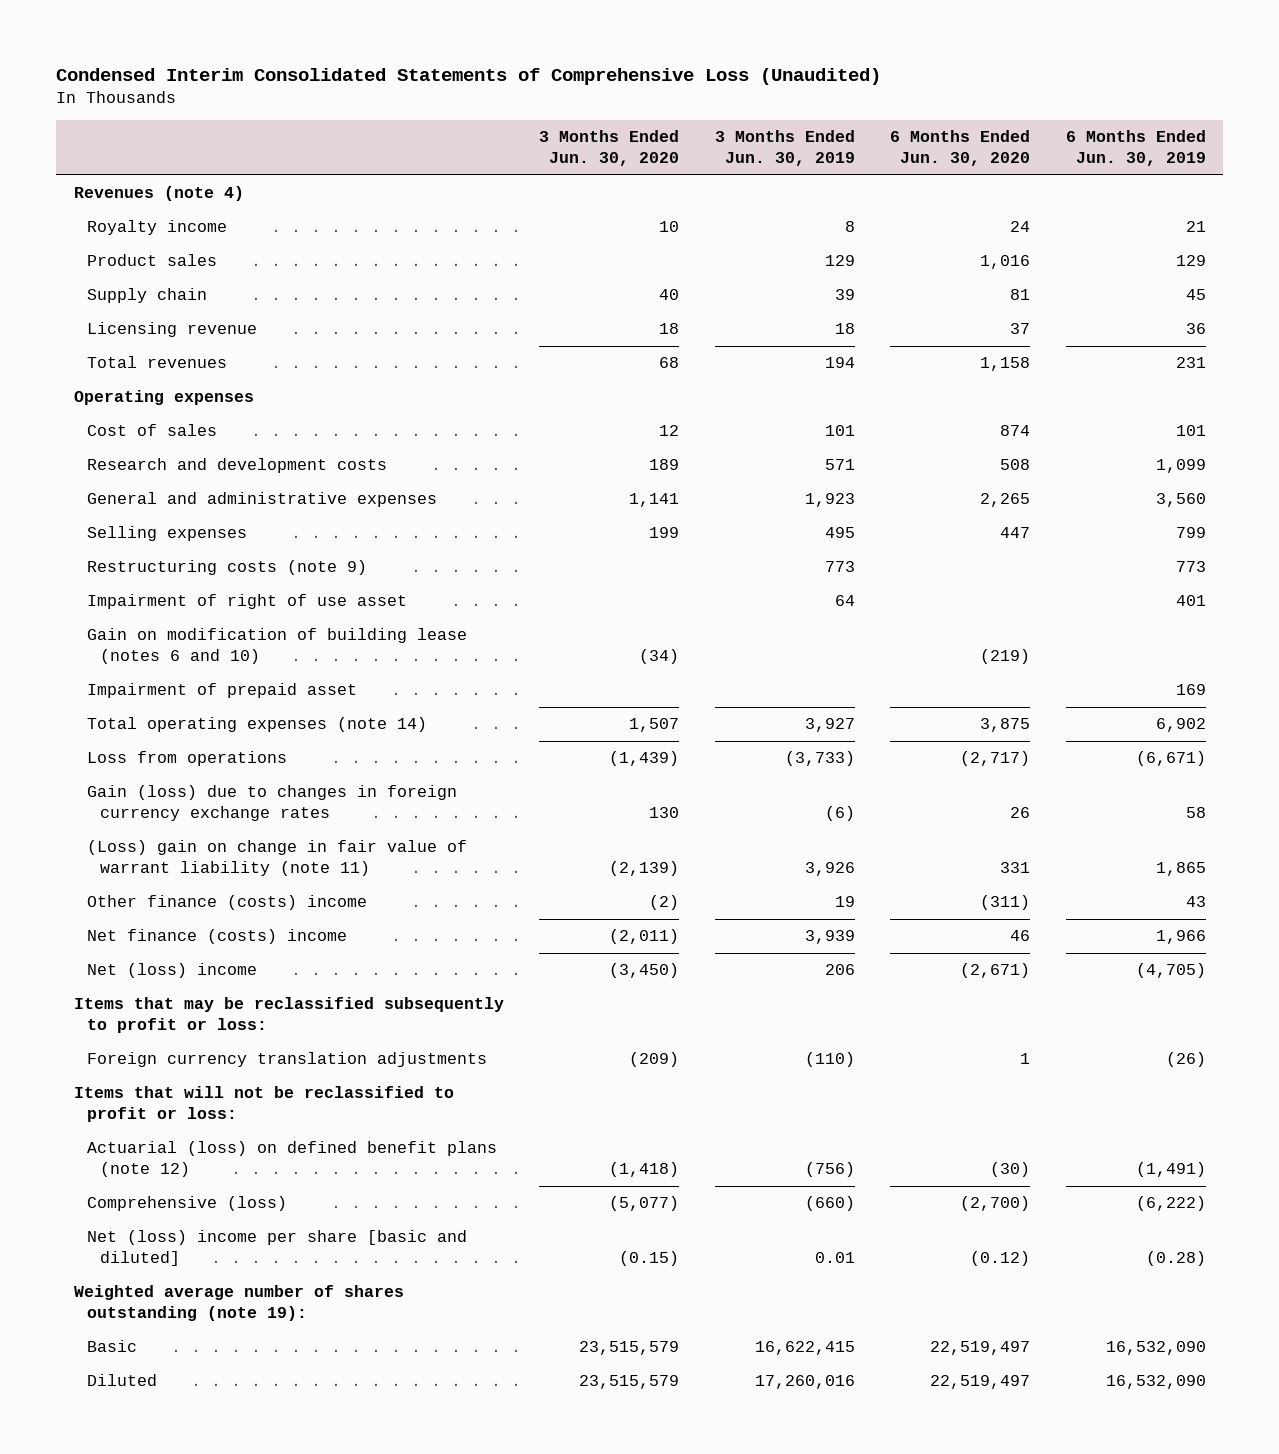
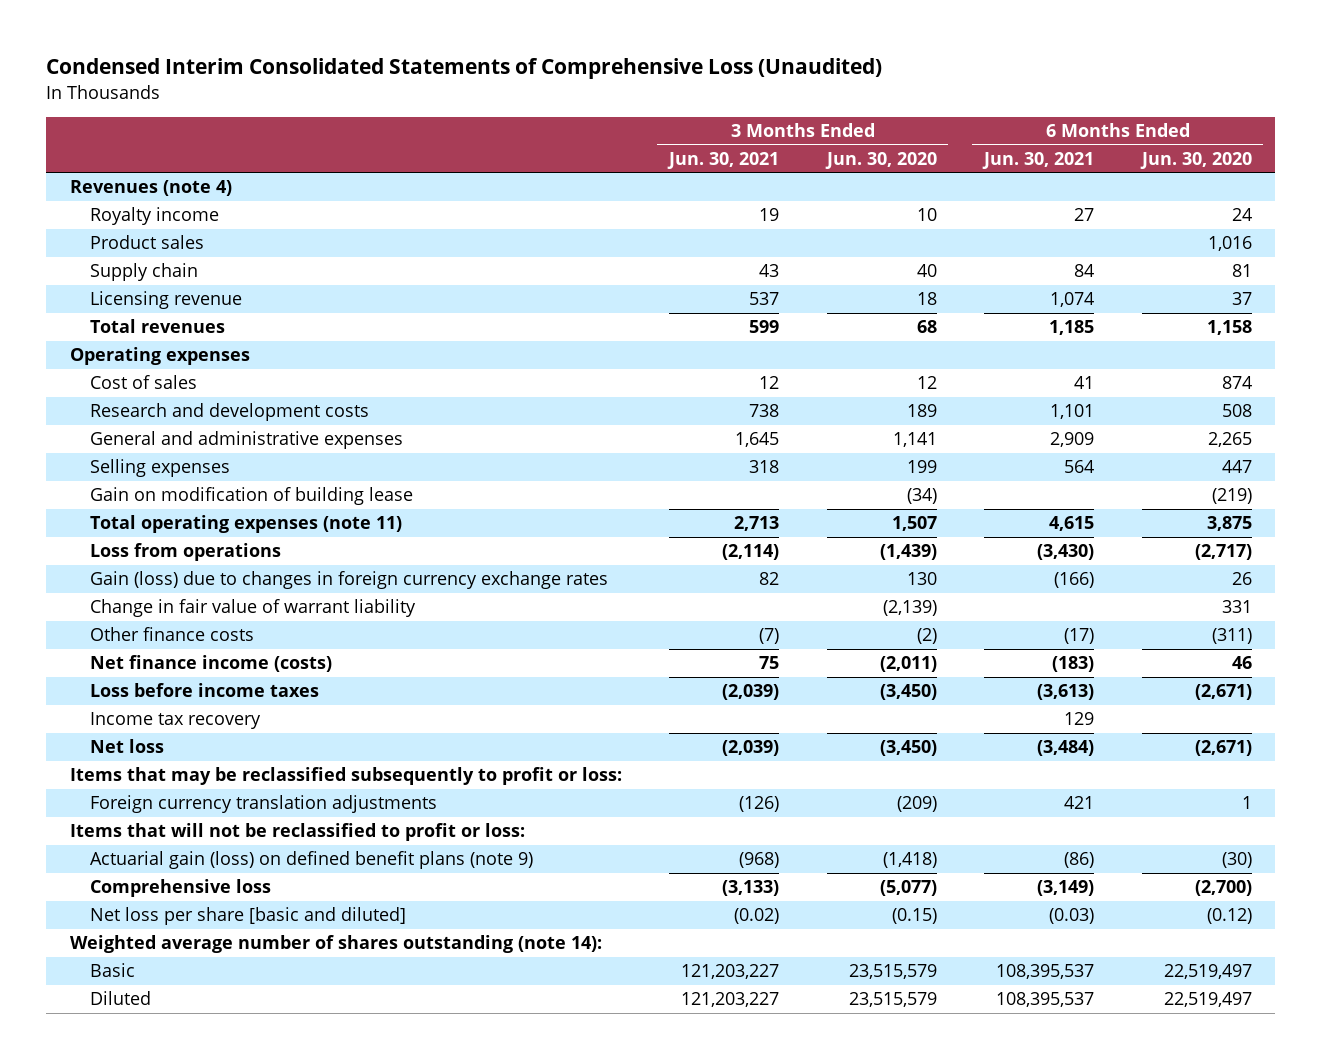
[714,129,855,167] 3 Months Ended Jun. 30, 2019 -> none
[1065,129,1206,167] 6 Months Ended Jun. 30, 2019 -> none
none -> [667,151,780,169] Jun. 30, 2021
none -> [982,151,1095,169] Jun. 30, 2021
[86,560,367,576] Restructuring costs (note 9) -> none
[86,594,407,610] Impairment of right of use asset -> none
[86,683,357,699] Impairment of prepaid asset -> none
[86,628,467,665] Gain on modification of building lease (notes 6 and 10) -> [89,487,413,506] Gain on modification of building lease
[86,717,427,733] Total operating expenses (note 14) -> [89,515,402,534] Total operating expenses (note 11)
[86,840,467,877] (Loss) gain on change in fair value of warrant liability (note 11) -> [89,599,416,618] Change in fair value of warrant liability
[86,895,367,911] Other finance (costs) income -> [89,627,254,642] Other finance costs
[86,929,347,945] Net finance (costs) income -> [89,655,332,673] Net finance income (costs)
none -> [89,683,319,698] Loss before income taxes
none -> [89,712,261,730] Income tax recovery
[86,963,257,979] Net (loss) income -> [89,739,164,754] Net loss
[86,1141,497,1178] Actuarial (loss) on defined benefit plans (note 12) -> [89,851,533,870] Actuarial gain (loss) on defined benefit plans (note 9)
[86,1196,287,1212] Comprehensive (loss) -> [89,879,271,898] Comprehensive loss
[86,1230,467,1267] Net (loss) income per share [basic and diluted] -> [89,907,406,926] Net loss per share [basic and diluted]
[73,1285,404,1322] Weighted average number of shares outstanding (note 19): -> [69,935,602,954] Weighted average number of shares outstanding (note 14):

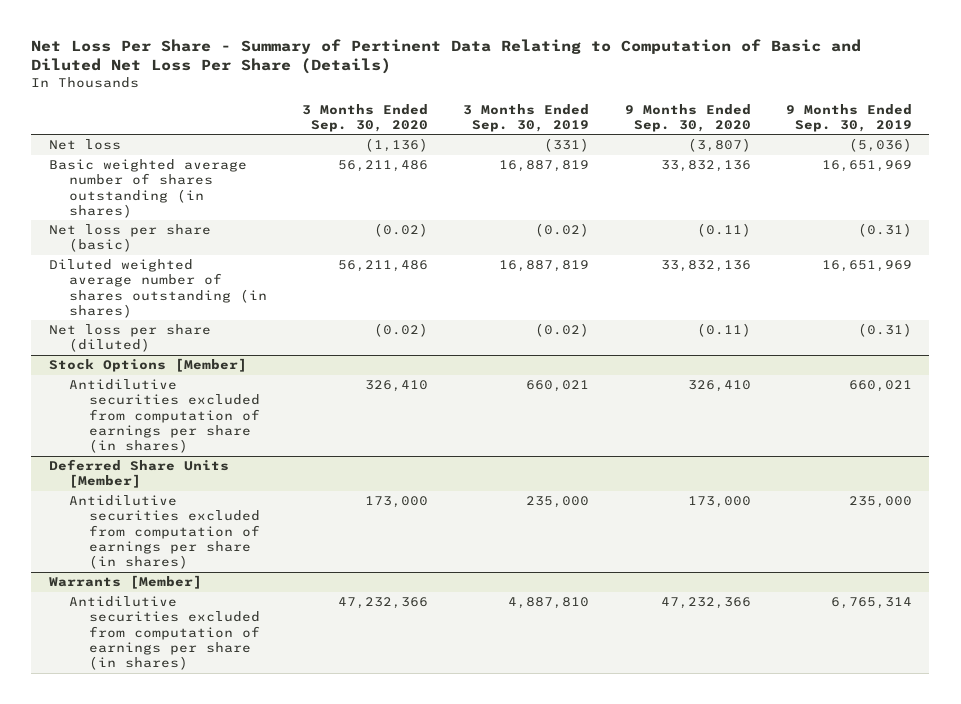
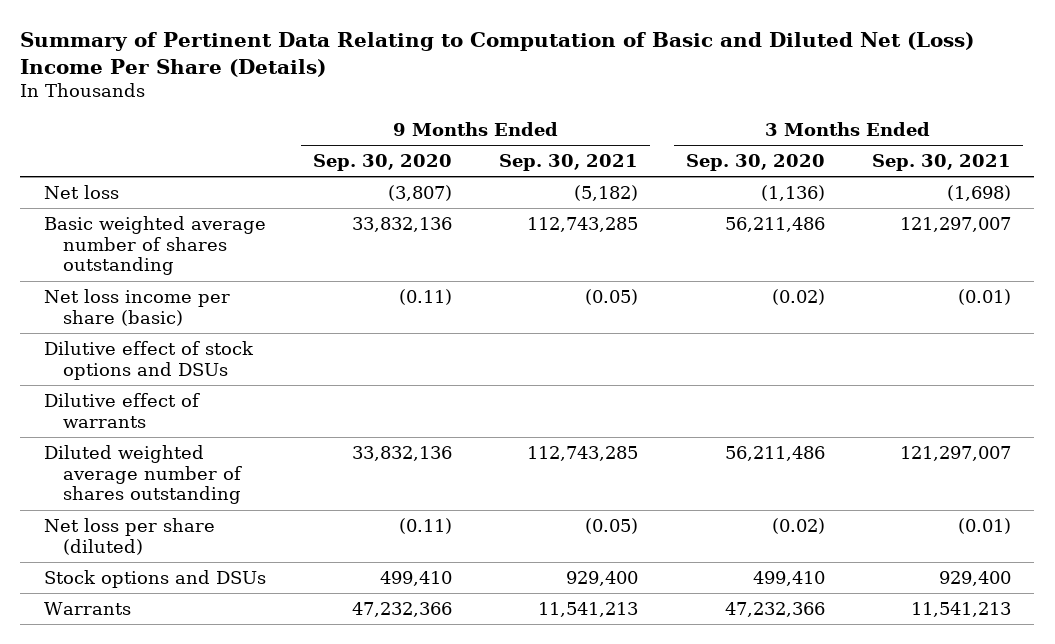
[31,38,862,75] Net Loss Per Share - Summary of Pertinent Data Relating to Computation of Basic and Diluted Net Loss Per Share (Details) -> [20,32,975,78] Summary of Pertinent Data Relating to Computation of Basic and Diluted Net (Loss) Income Per Share (Details)
[463,103,590,132] 3 Months Ended Sep. 30, 2019 -> none
[785,103,912,132] 9 Months Ended Sep. 30, 2019 -> none
none -> [499,154,639,172] Sep. 30, 2021
none -> [871,154,1011,172] Sep. 30, 2021
[48,159,247,218] Basic weighted average number of shares outstanding (in shares) -> [44,215,267,276] Basic weighted average number of shares outstanding
[48,224,211,253] Net loss per share (basic) -> [44,288,231,326] Net loss income per share (basic)
none -> [44,340,255,380] Dilutive effect of stock options and DSUs
none -> [44,392,201,428] Dilutive effect of warrants
[48,259,267,318] Diluted weighted average number of shares outstanding (in shares) -> [44,444,242,505] Diluted weighted average number of shares outstanding
[48,358,247,373] Stock Options [Member] -> none
[68,379,260,454] Antidilutive securities excluded from computation of earnings per share (in shares) -> none
[48,459,229,489] Deferred Share Units [Member] -> none
[68,495,260,570] Antidilutive securities excluded from computation of earnings per share (in shares) -> none
[48,575,202,590] Warrants [Member] -> none
none -> [44,569,267,588] Stock options and DSUs
[68,596,260,671] Antidilutive securities excluded from computation of earnings per share (in shares) -> [44,601,132,615] Warrants

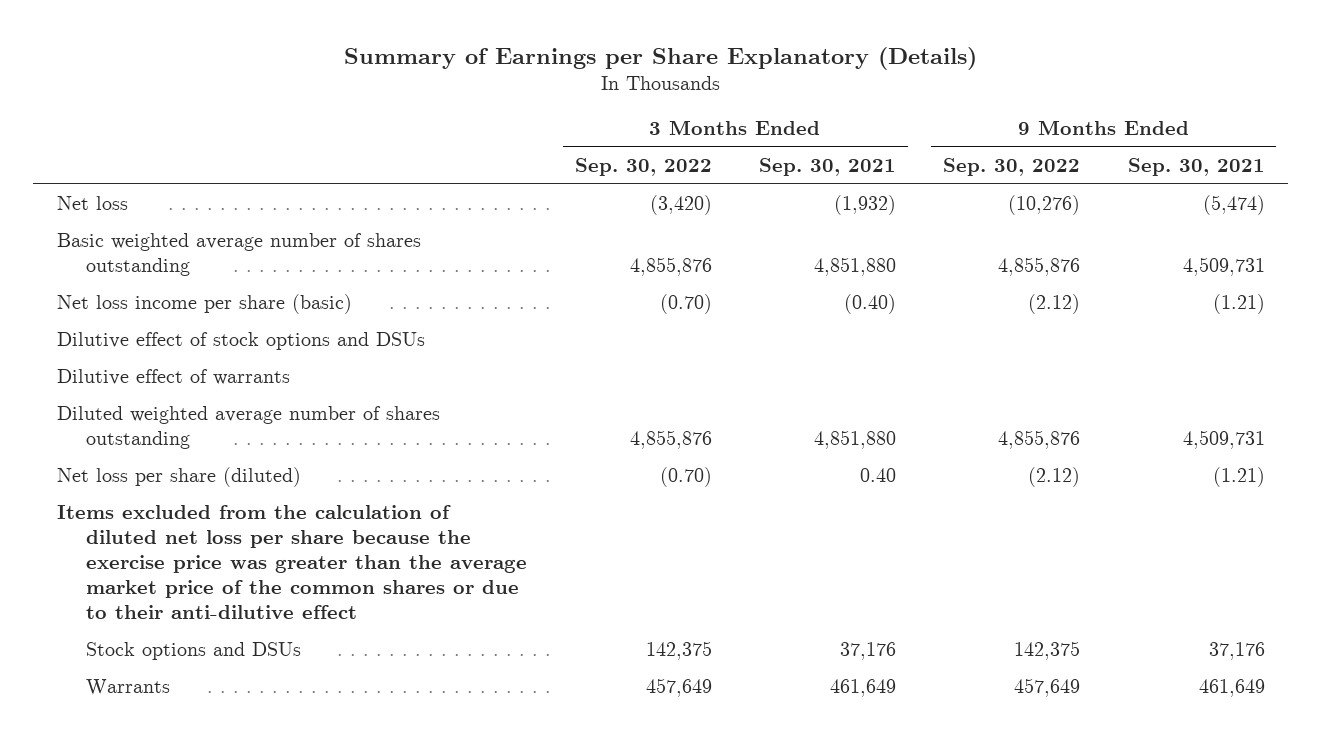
[20,32,975,78] Summary of Pertinent Data Relating to Computation of Basic and Diluted Net (Loss) Income Per Share (Details) -> [343,46,977,70] Summary of Earnings per Share Explanatory (Details)
[313,154,453,172] Sep. 30, 2020 -> none
[685,154,825,172] Sep. 30, 2020 -> none
none -> [574,158,712,177] Sep. 30, 2022
none -> [943,158,1081,177] Sep. 30, 2022
[574,184,639,201] (5,182) -> [1202,195,1265,216] (5,474)
[946,184,1011,201] (1,698) -> [833,195,896,216] (1,932)
[527,216,639,232] 112,743,285 -> [1182,257,1265,277] 4,509,731
[899,216,1011,232] 121,297,007 -> [813,257,896,277] 4,851,880
[585,288,639,305] (0.05) -> [1212,294,1265,315] (1.21)
[957,288,1011,305] (0.01) -> [843,294,896,315] (0.40)
[527,445,639,461] 112,743,285 -> [1182,430,1265,450] 4,509,731
[899,445,1011,461] 121,297,007 -> [813,430,896,450] 4,851,880
[585,517,639,534] (0.05) -> [1212,467,1265,488] (1.21)
[957,517,1011,534] (0.01) -> [859,468,896,483] 0.40
none -> [57,505,528,620] Items excluded from the calculation of diluted net loss per share because the exercise price was greater than the average market price of the common shares or due to their anti-dilutive effect
[566,570,639,586] 929,400 -> [1208,642,1265,661] 37,176
[938,570,1011,586] 929,400 -> [839,642,896,661] 37,176
[538,601,639,617] 11,541,213 -> [1198,679,1265,698] 461,649
[910,601,1011,617] 11,541,213 -> [829,679,896,698] 461,649

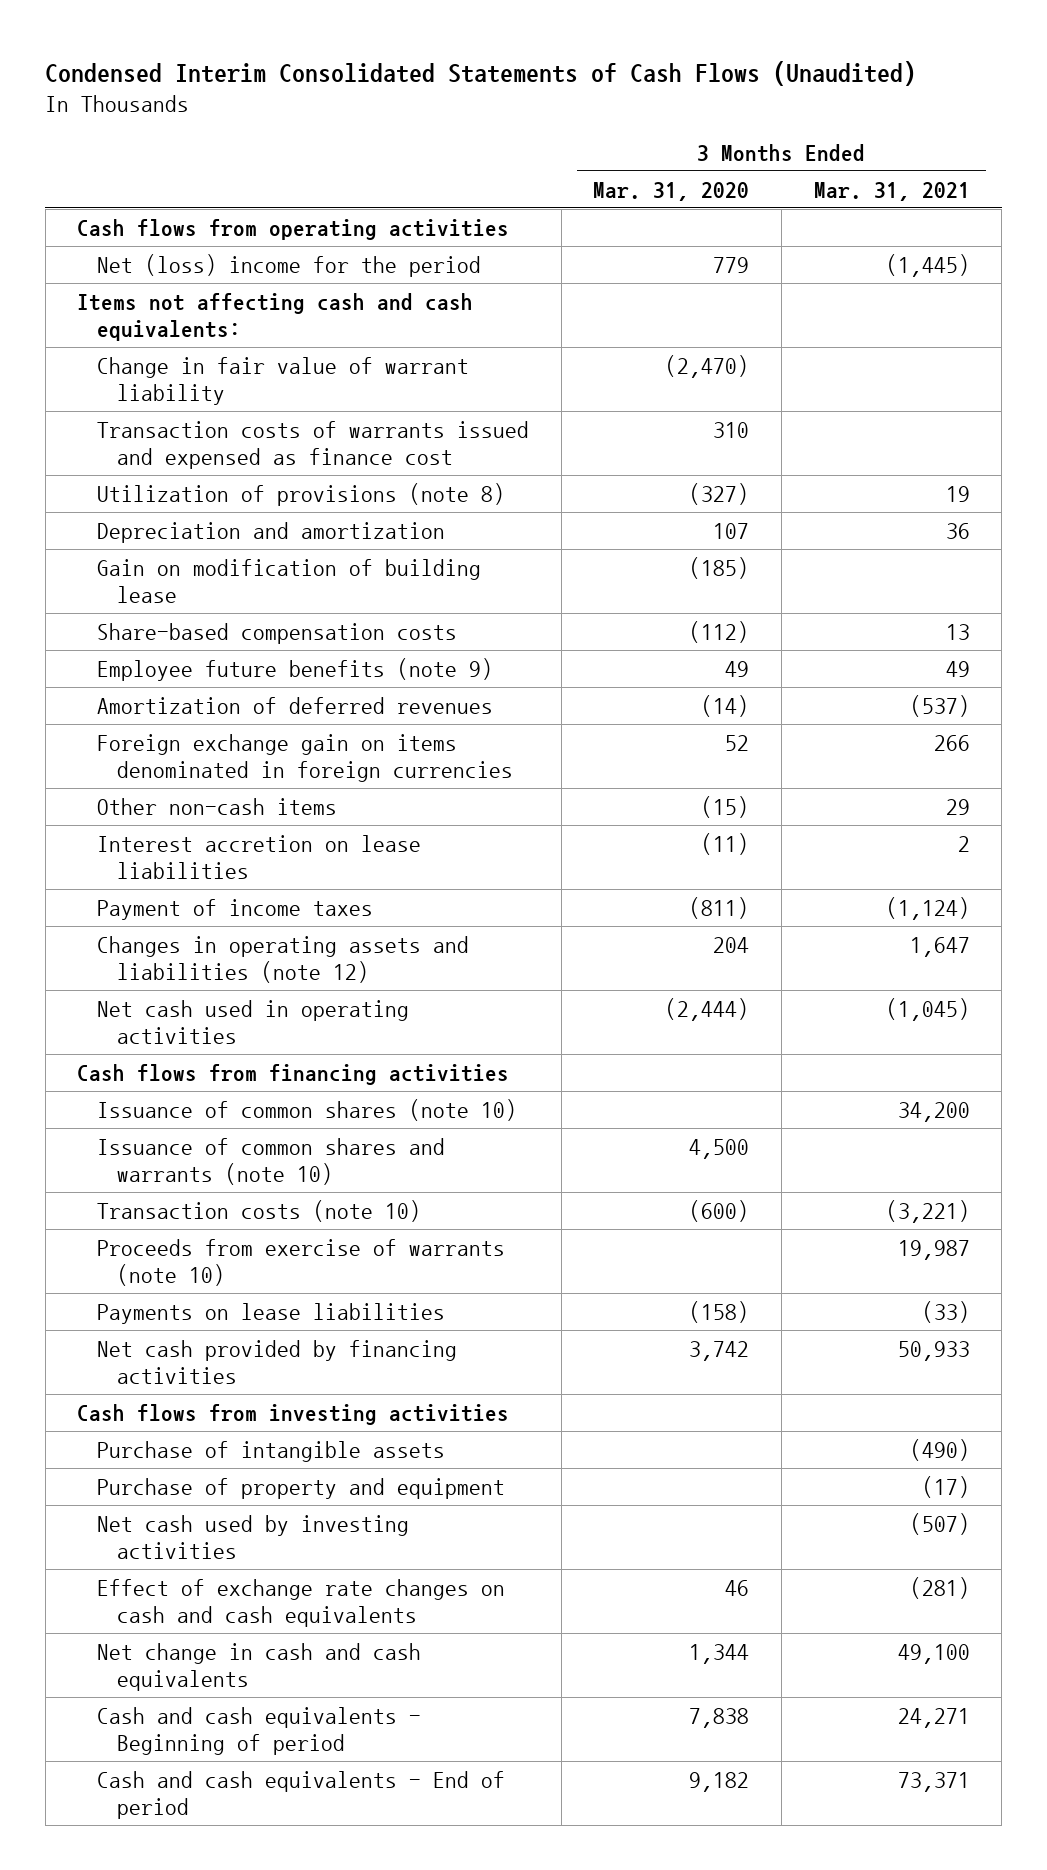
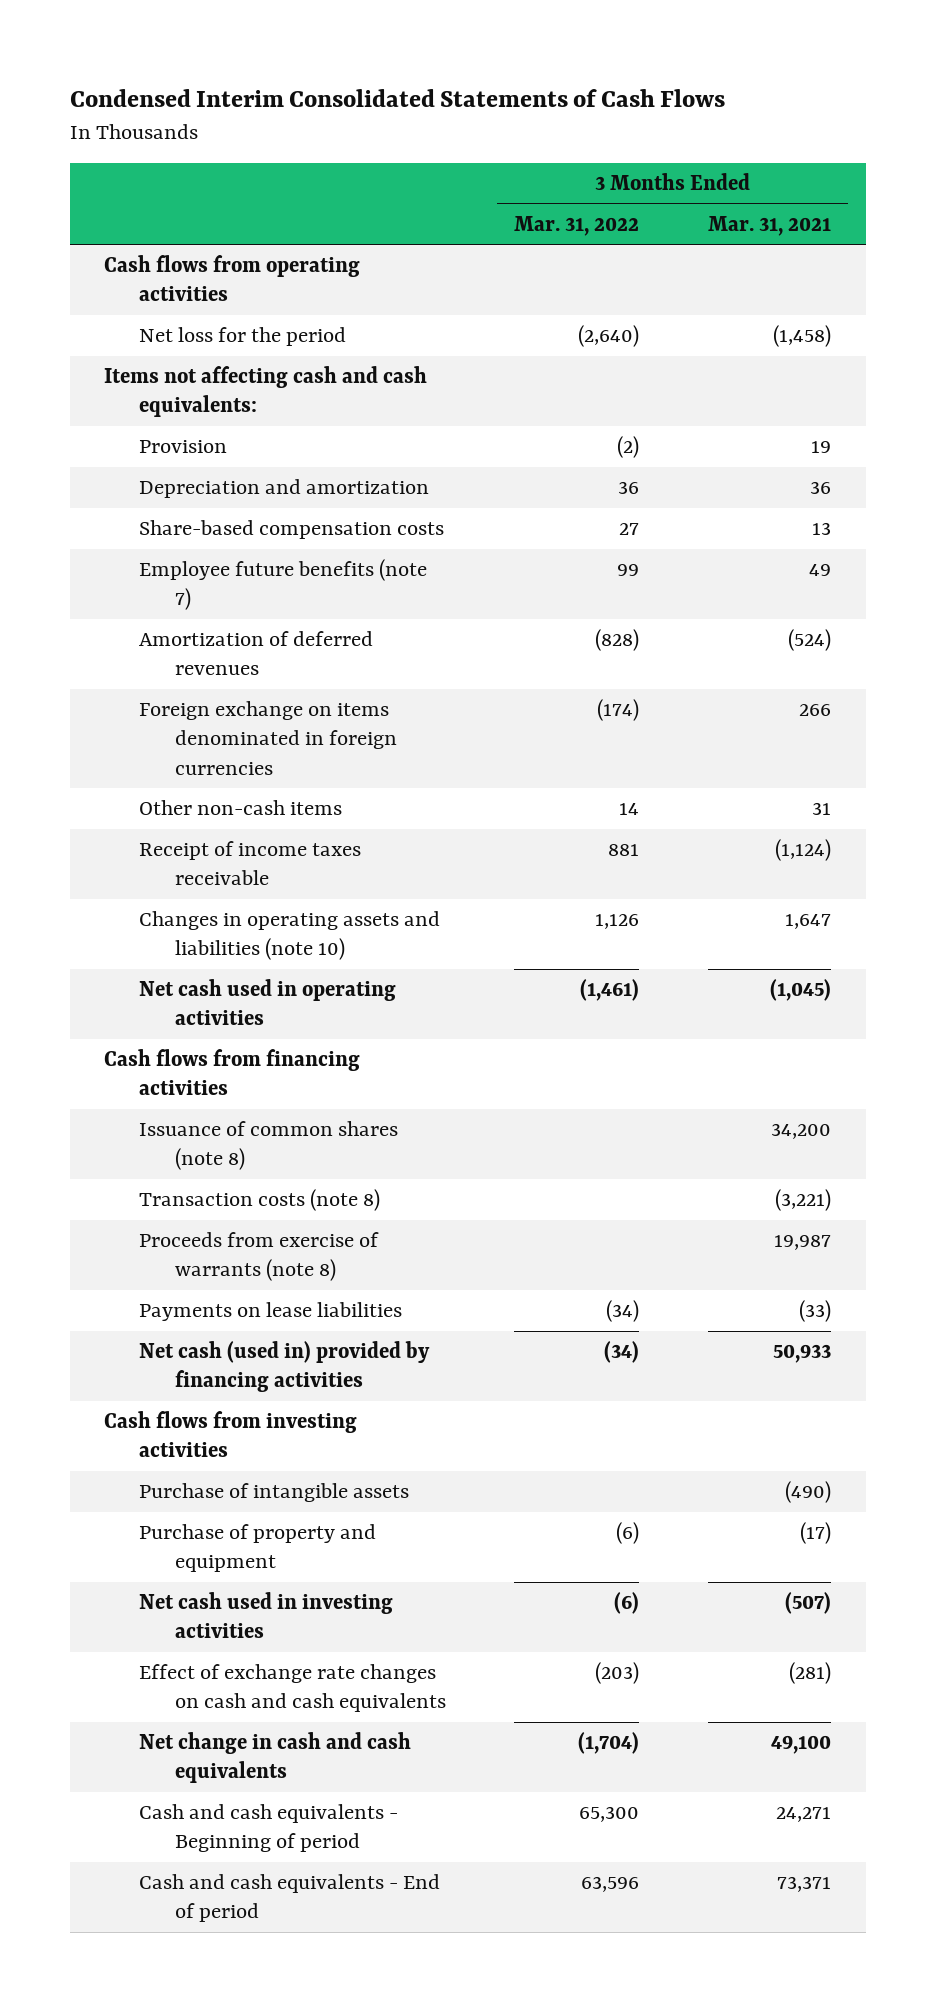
[45,60,917,86] Condensed Interim Consolidated Statements of Cash Flows (Unaudited) -> [69,88,725,107] Condensed Interim Consolidated Statements of Cash Flows
[593,181,750,201] Mar. 31, 2020 -> none
none -> [514,215,640,236] Mar. 31, 2022
[96,253,481,277] Net (loss) income for the period -> [139,327,347,347] Net loss for the period
[885,253,970,277] (1,445) -> [773,325,832,348] (1,458)
[96,356,469,406] Change in fair value of warrant liability -> none
[96,420,529,470] Transaction costs of warrants issued and expensed as finance cost -> none
[96,482,505,506] Utilization of provisions (note 8) -> [139,440,228,454] Provision
[96,558,481,604] Gain on modification of building lease -> none
[96,834,421,880] Interest accretion on lease liabilities -> none
[96,657,493,681] Employee future benefits (note 9) -> [139,559,428,611] Employee future benefits (note 7)
[909,694,970,717] (537) -> [788,629,832,652] (524)
[96,733,513,783] Foreign exchange gain on items denominated in foreign currencies -> [139,701,397,775] Foreign exchange on items denominated in foreign currencies
[945,798,970,815] 29 -> [812,802,832,816] 31
[96,898,373,920] Payment of income taxes -> [139,841,362,886] Receipt of income taxes receivable
[96,935,469,984] Changes in operating assets and liabilities (note 12) -> [139,911,441,961] Changes in operating assets and liabilities (note 10)
[96,1137,445,1186] Issuance of common shares and warrants (note 10) -> none
[96,1098,517,1121] Issuance of common shares (note 10) -> [139,1121,399,1171] Issuance of common shares (note 8)
[96,1199,421,1222] Transaction costs (note 10) -> [139,1189,381,1212] Transaction costs (note 8)
[96,1238,505,1287] Proceeds from exercise of warrants (note 10) -> [139,1232,380,1282] Proceeds from exercise of warrants (note 8)
[96,1339,457,1385] Net cash provided by financing activities -> [139,1341,431,1393] Net cash (used in) provided by financing activities
[96,1514,409,1560] Net cash used by investing activities -> [139,1592,394,1639] Net cash used in investing activities

